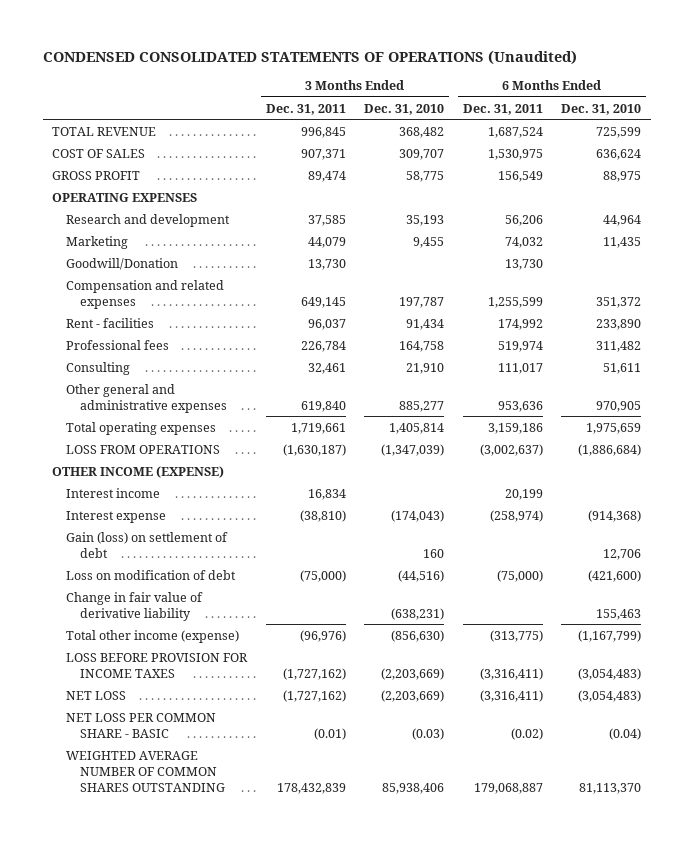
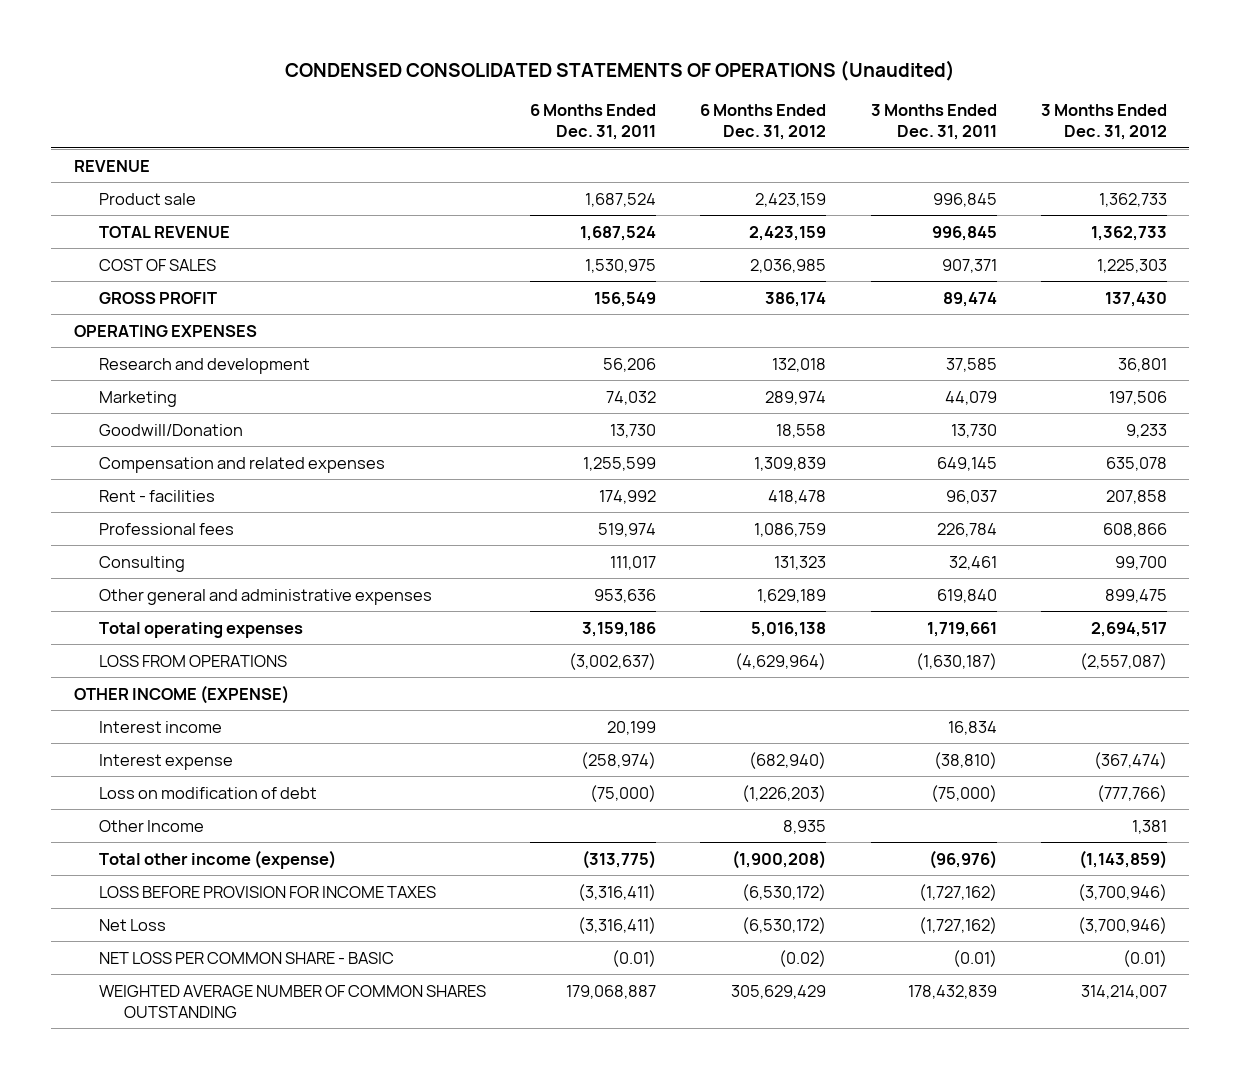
[364,103,445,115] Dec. 31, 2010 -> none
[561,103,642,115] Dec. 31, 2010 -> none
none -> [700,104,827,140] 6 Months Ended Dec. 31, 2012
none -> [1041,104,1168,140] 3 Months Ended Dec. 31, 2012
none -> [73,159,150,172] REVENUE
none -> [98,192,196,205] Product sale
[66,531,229,558] Gain (loss) on settlement of debt -> none
[66,591,204,621] Change in fair value of derivative liability -> none
none -> [98,819,204,832] Other Income
[66,690,127,700] NET LOSS -> [98,918,166,931] Net Loss
[510,727,543,740] (0.02) -> [612,949,657,967] (0.01)

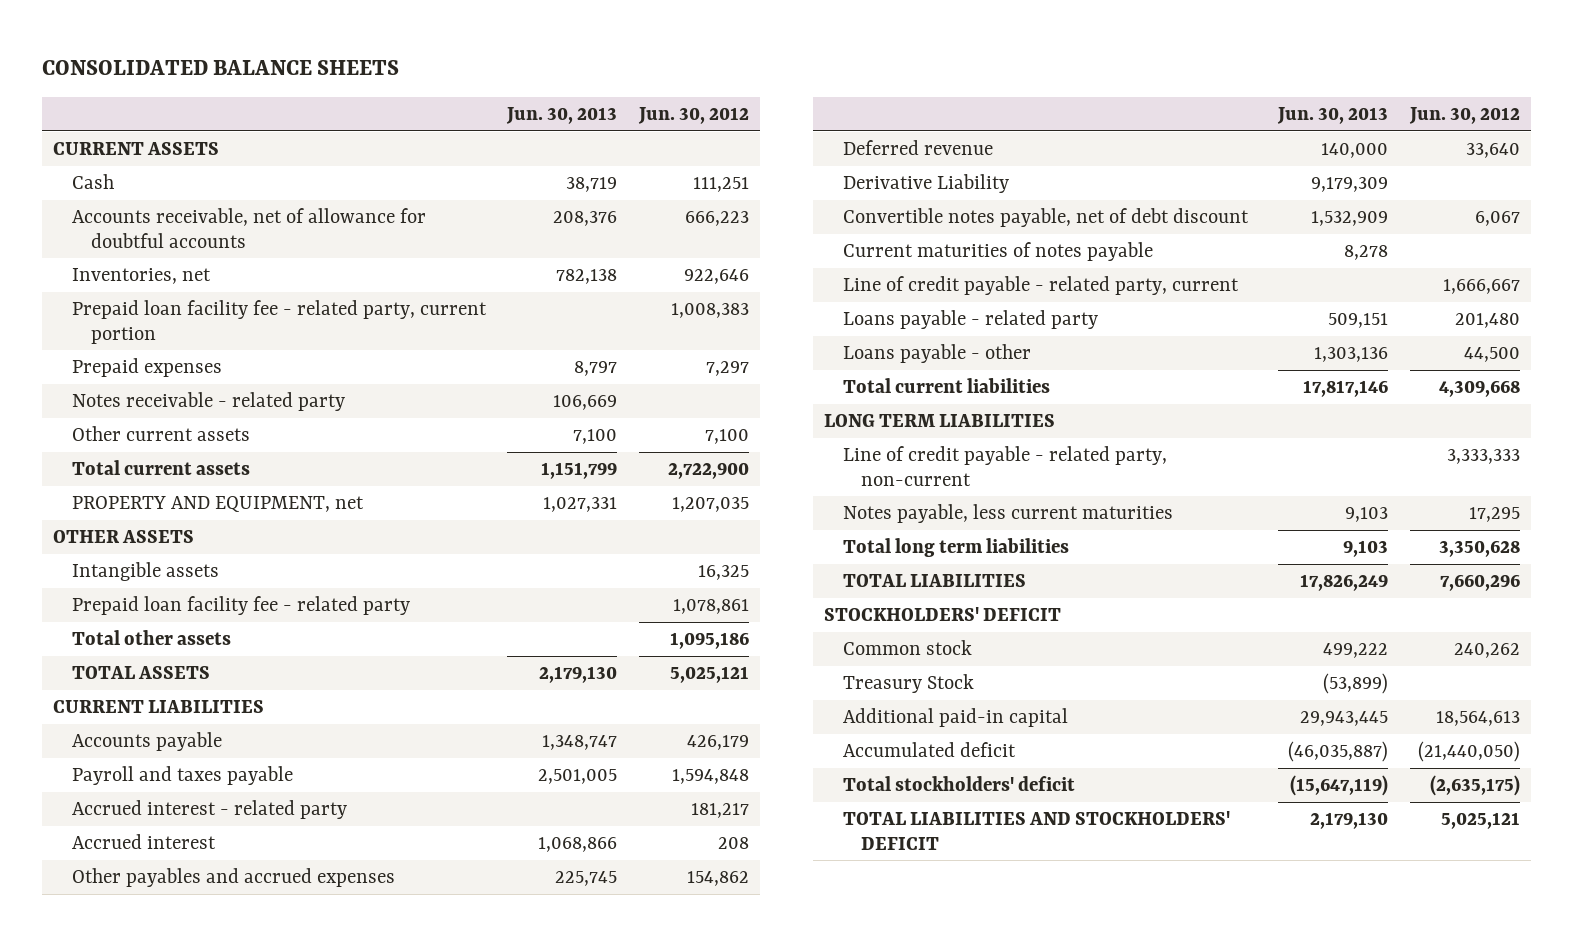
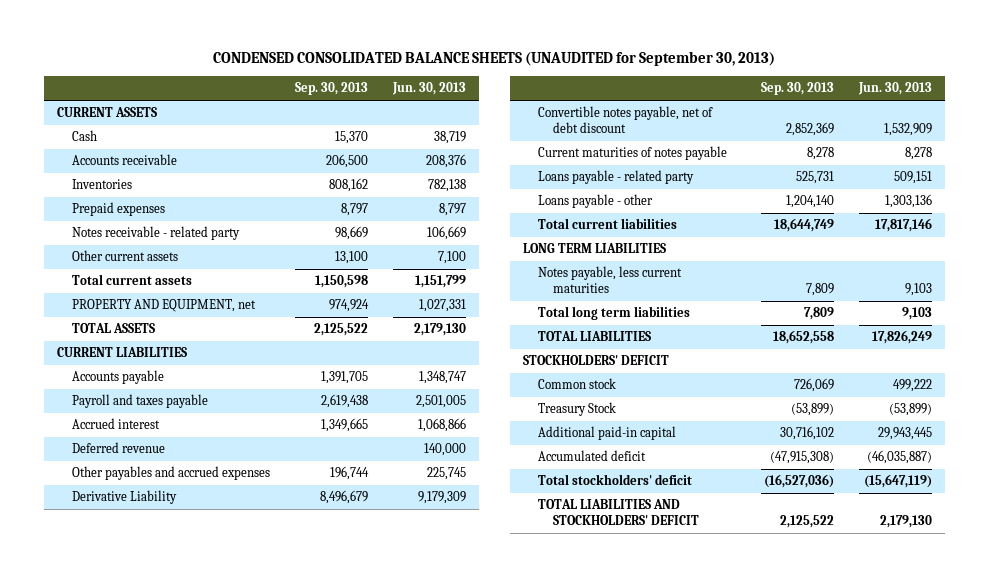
[42,60,400,76] CONSOLIDATED BALANCE SHEETS -> [213,51,776,67] CONDENSED CONSOLIDATED BALANCE SHEETS (UNAUDITED for September 30, 2013)
[637,106,749,124] Jun. 30, 2012 -> none
none -> [294,82,368,96] Sep. 30, 2013
[71,299,487,344] Prepaid loan facility fee - related party, current portion -> none
[71,207,426,248] Accounts receivable, net of allowance for doubtful accounts -> [71,154,177,166] Accounts receivable
[71,267,211,284] Inventories, net -> [71,179,132,190] Inventories
[53,529,195,543] OTHER ASSETS -> none
[71,561,219,581] Intangible assets -> none
[71,595,410,615] Prepaid loan facility fee - related party -> none
[71,629,231,645] Total other assets -> none
[71,799,347,819] Accrued interest - related party -> none
[71,867,395,887] Other payables and accrued expenses -> [71,466,270,481] Other payables and accrued expenses
[842,275,1239,295] Line of credit payable - related party, current -> none
[842,445,1167,486] Line of credit payable - related party, non-current -> none

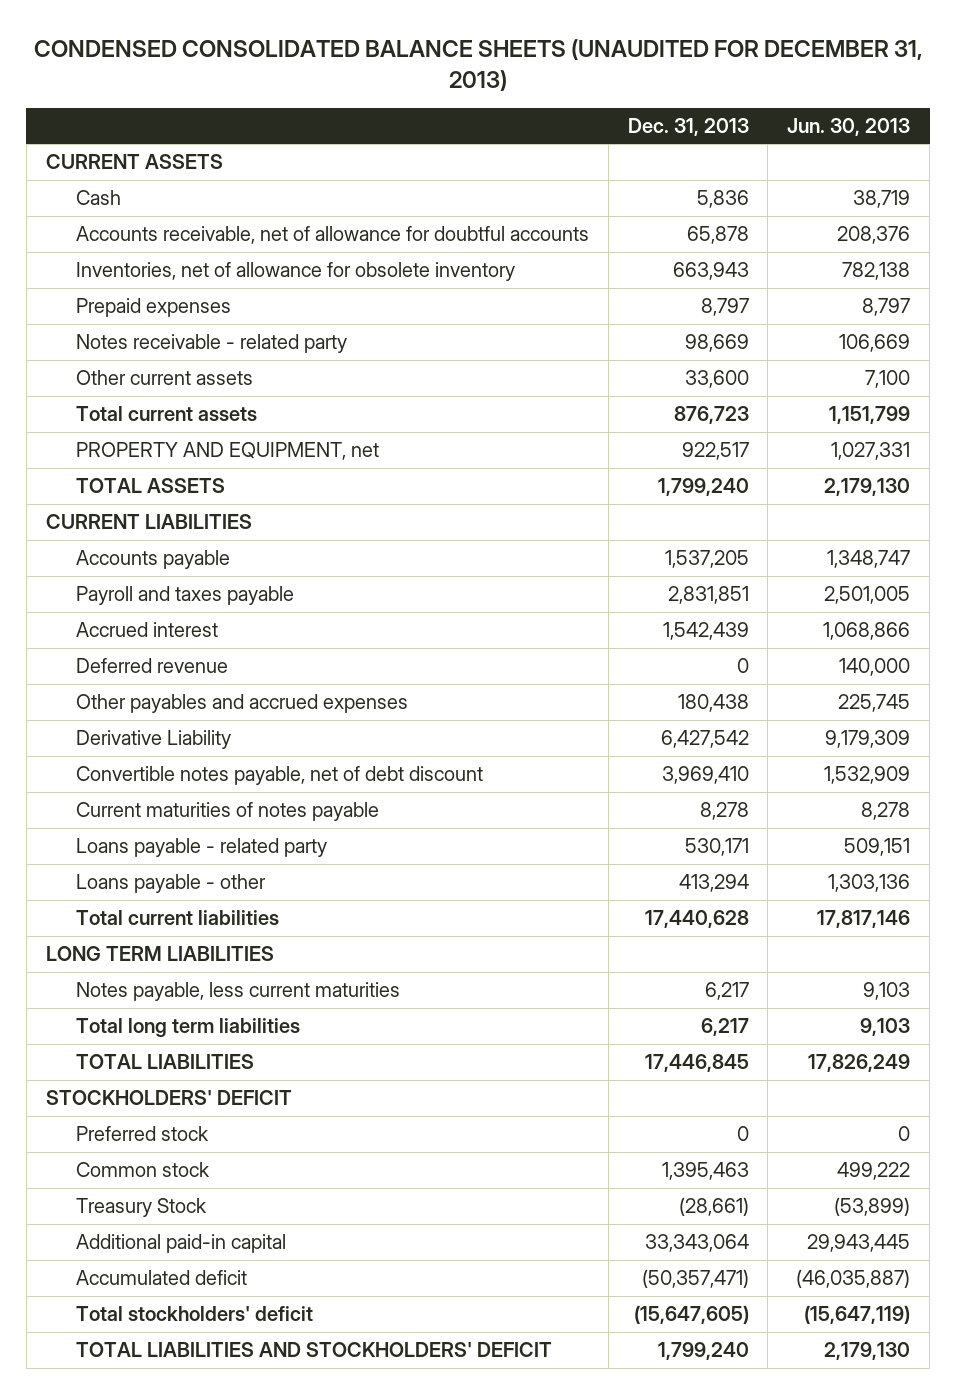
[213,51,776,67] CONDENSED CONSOLIDATED BALANCE SHEETS (UNAUDITED for September 30, 2013) -> [33,39,922,91] CONDENSED CONSOLIDATED BALANCE SHEETS (UNAUDITED FOR DECEMBER 31, 2013)
[294,82,368,96] Sep. 30, 2013 -> none
none -> [627,117,749,136] Dec. 31, 2013
[71,154,177,166] Accounts receivable -> [76,226,590,245] Accounts receivable, net of allowance for doubtful accounts
[71,179,132,190] Inventories -> [76,262,516,282] Inventories, net of allowance for obsolete inventory
none -> [76,1126,210,1142] Preferred stock

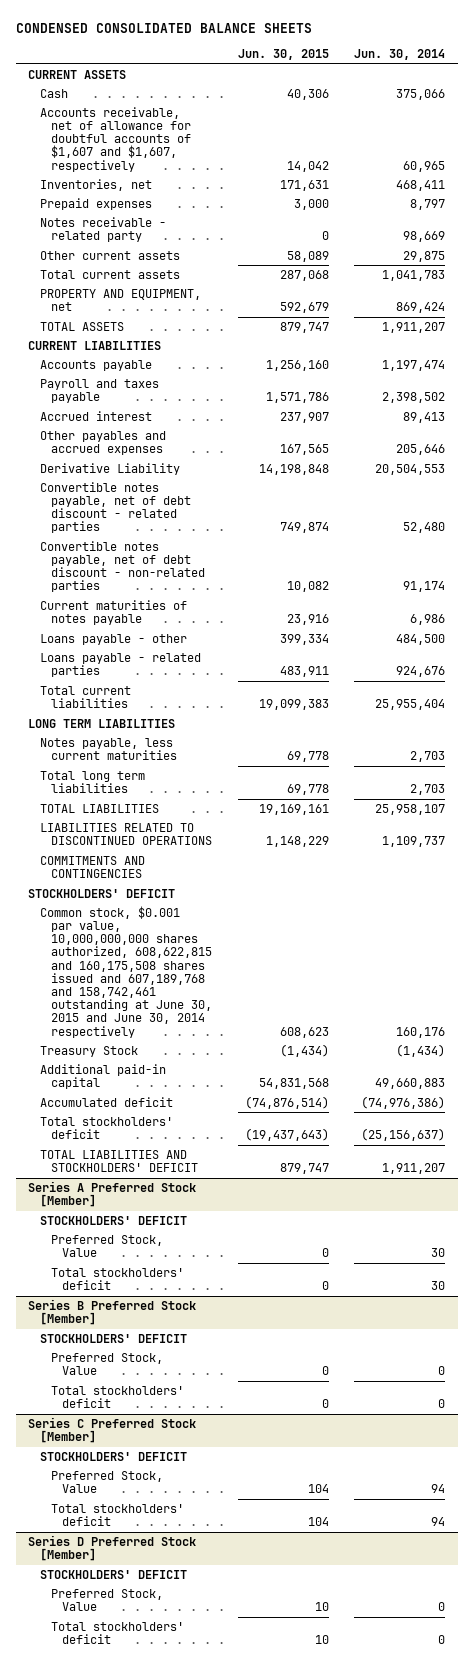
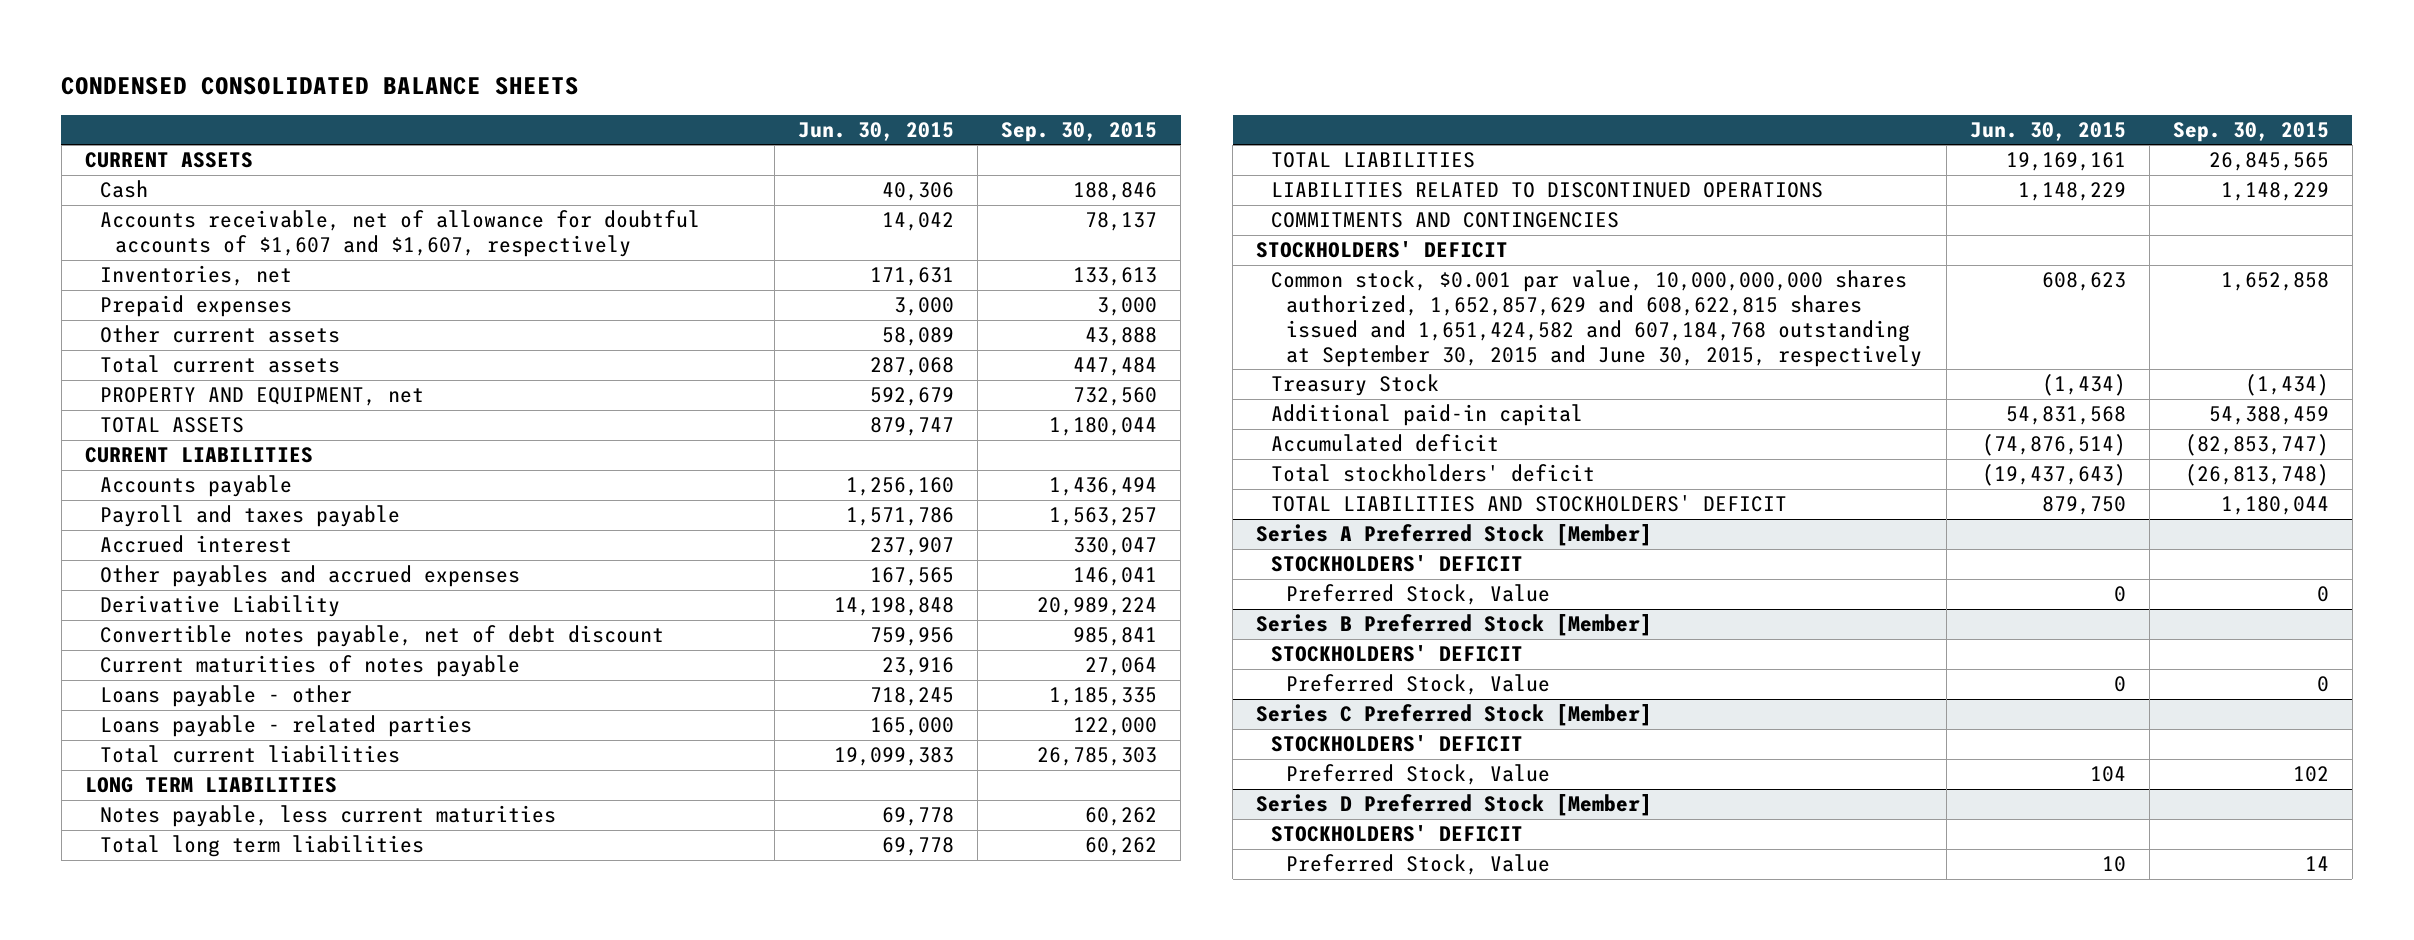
[354,49,446,61] Jun. 30, 2014 -> none
none -> [1001,121,1158,142] Sep. 30, 2015
[39,216,166,243] Notes receivable - related party -> none
[39,481,192,534] Convertible notes payable, net of debt discount - related parties -> none
[39,540,206,593] Convertible notes payable, net of debt discount - non-related parties -> [100,625,665,648] Convertible notes payable, net of debt discount
[286,581,329,593] 10,082 -> [870,627,955,647] 759,956
[279,633,329,645] 399,334 -> [870,687,955,707] 718,245
[279,666,329,678] 483,911 -> [870,717,955,737] 165,000
[39,905,213,1038] Common stock, $0.001 par value, 10,000,000,000 shares authorized, 608,622,815 and 160,175,508 shares issued and 607,189,768 and 158,742,461 outstanding at June 30, 2015 and June 30, 2014 respectively -> [1271,270,1923,367] Common stock, $0.001 par value, 10,000,000,000 shares authorized, 1,652,857,629 and 608,622,815 shares issued and 1,651,424,582 and 607,184,768 outstanding at September 30, 2015 and June 30, 2015, respectively
[279,1163,329,1175] 879,747 -> [2041,496,2126,516] 879,750
[51,1267,185,1291] Total stockholders' deficit -> none
[51,1385,185,1409] Total stockholders' deficit -> none
[51,1503,185,1527] Total stockholders' deficit -> none
[51,1621,185,1645] Total stockholders' deficit -> none

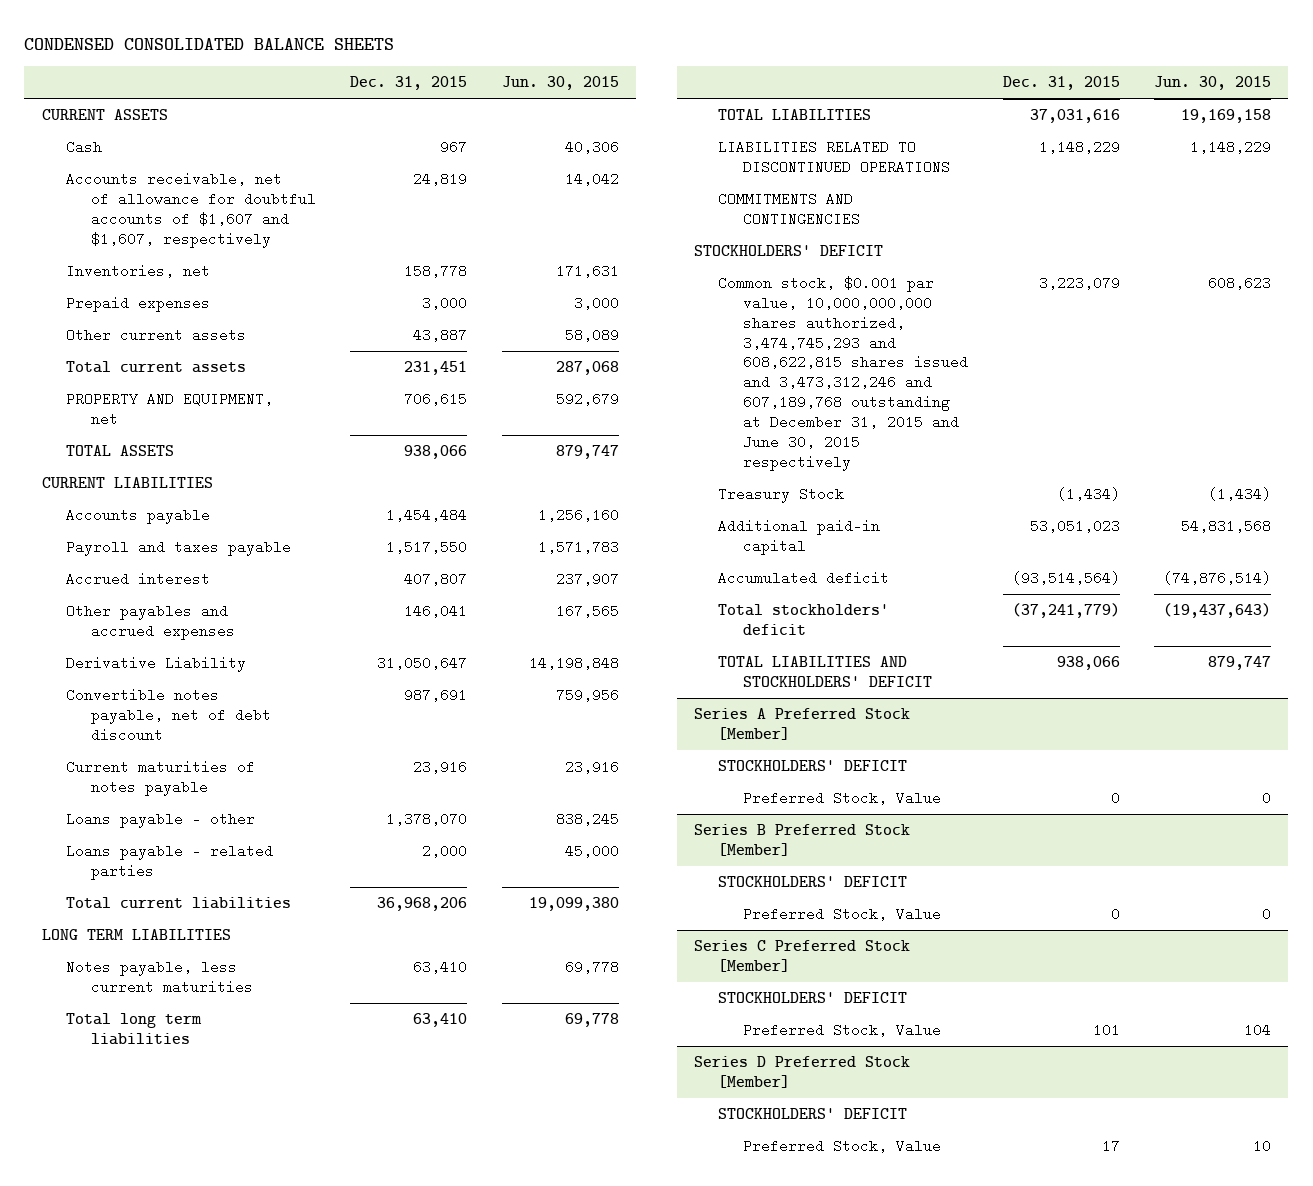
[1001,121,1158,142] Sep. 30, 2015 -> none
none -> [350,75,468,90] Dec. 31, 2015
[846,507,955,527] 1,571,786 -> [537,540,619,555] 1,571,783
[870,687,955,707] 718,245 -> [555,812,619,827] 838,245
[870,717,955,737] 165,000 -> [564,844,619,859] 45,000
[834,747,955,767] 19,099,383 -> [528,897,619,912] 19,099,380
[2005,152,2126,172] 19,169,161 -> [1180,109,1271,124] 19,169,158
[1271,270,1923,367] Common stock, $0.001 par value, 10,000,000,000 shares authorized, 1,652,857,629 and 608,622,815 shares issued and 1,651,424,582 and 607,184,768 outstanding at September 30, 2015 and June 30, 2015, respectively -> [718,276,969,471] Common stock, $0.001 par value, 10,000,000,000 shares authorized, 3,474,745,293 and 608,622,815 shares issued and 3,473,312,246 and 607,189,768 outstanding at December 31, 2015 and June 30, 2015 respectively
[2041,496,2126,516] 879,750 -> [1207,656,1271,671] 879,747

